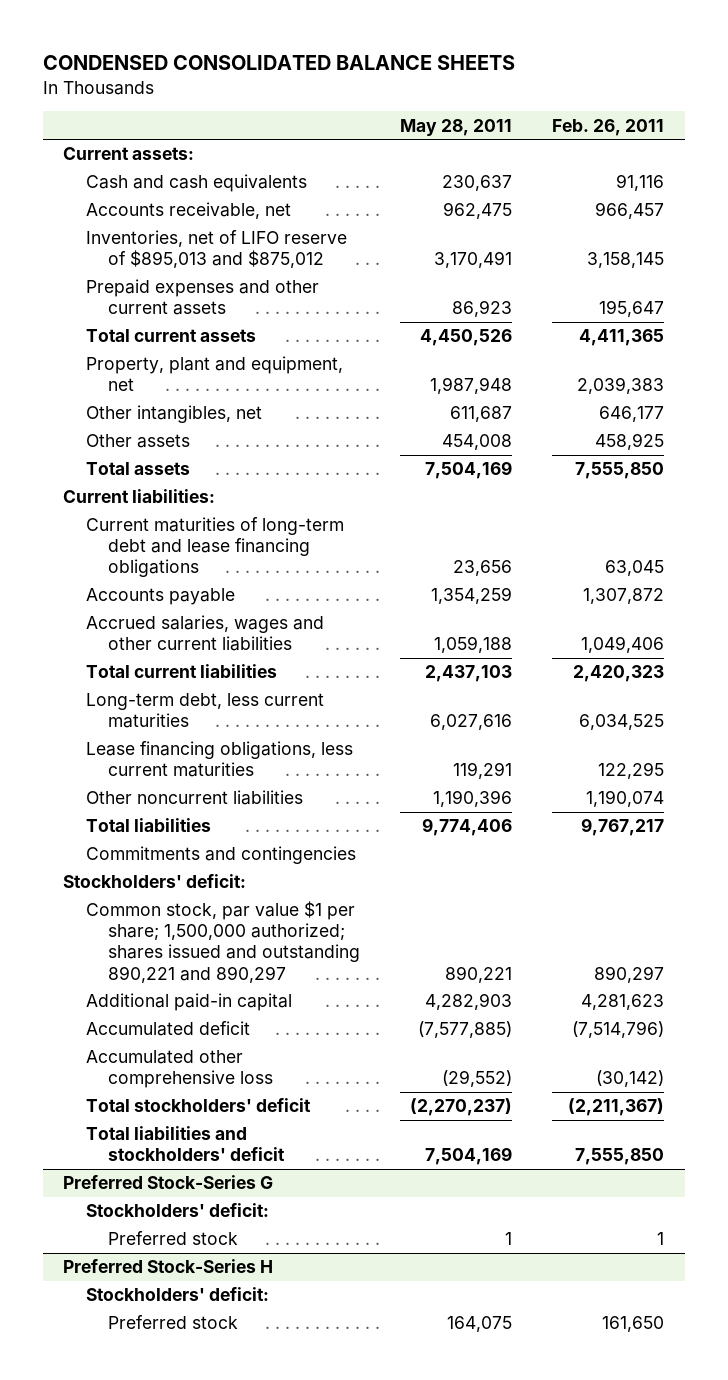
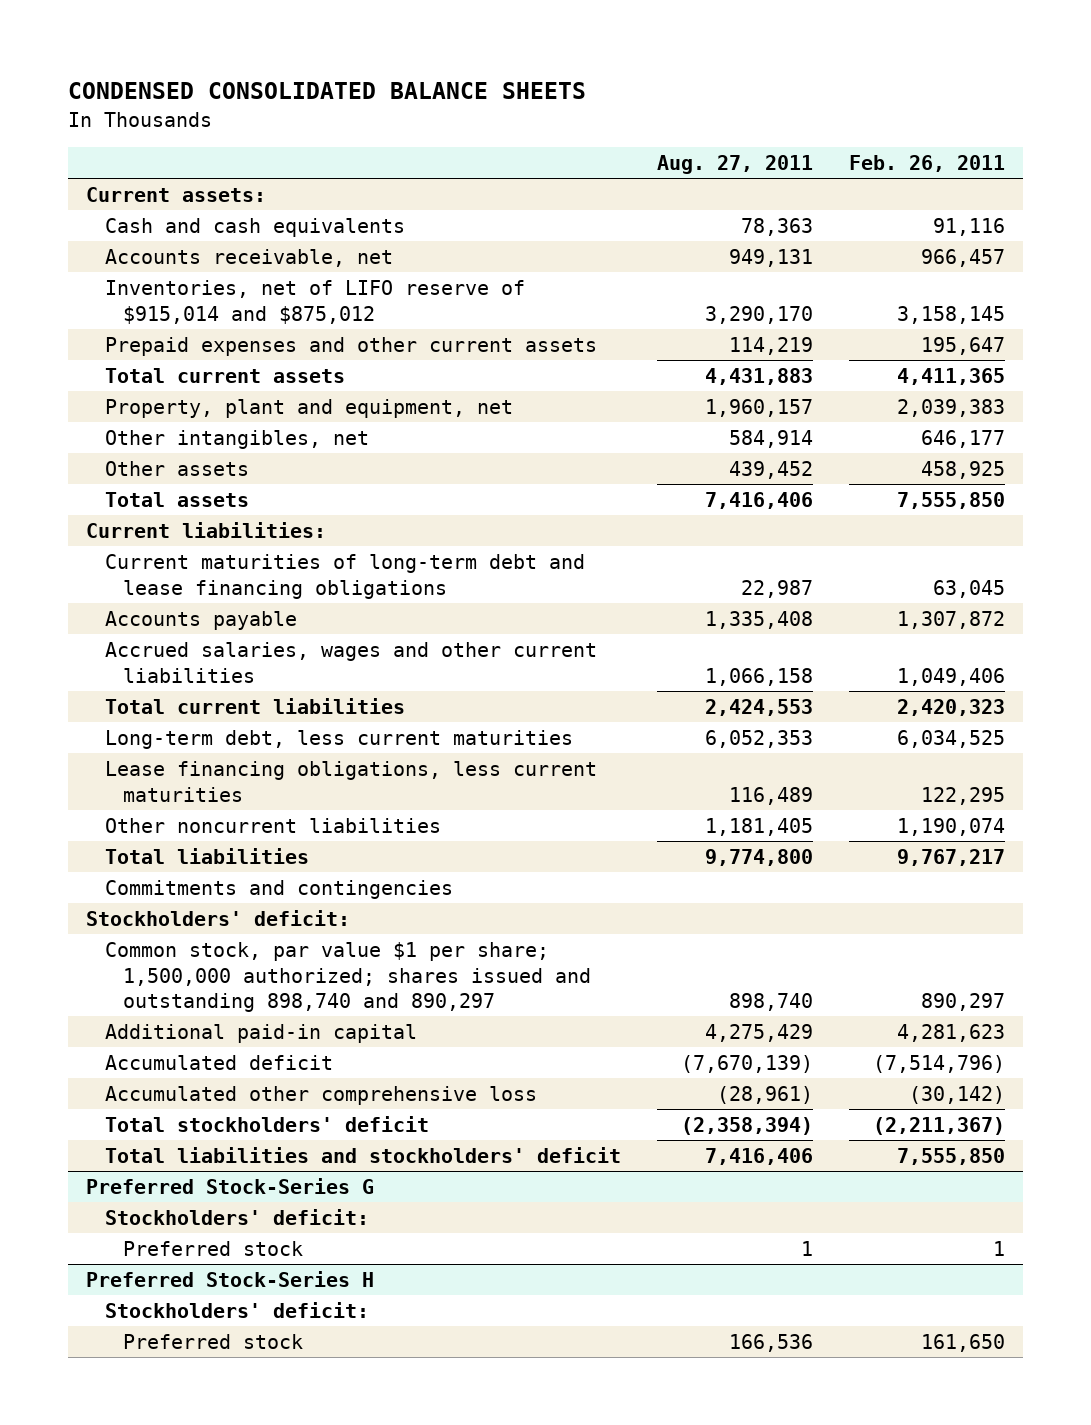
[400,118,513,136] May 28, 2011 -> none
none -> [656,154,813,174] Aug. 27, 2011
[85,230,347,269] Inventories, net of LIFO reserve of $895,013 and $875,012 -> [104,280,525,324] Inventories, net of LIFO reserve of $915,014 and $875,012
[85,901,360,983] Common stock, par value $1 per share; 1,500,000 authorized; shares issued and outstanding 890,221 and 890,297 -> [104,942,592,1013] Common stock, par value $1 per share; 1,500,000 authorized; shares issued and outstanding 898,740 and 890,297

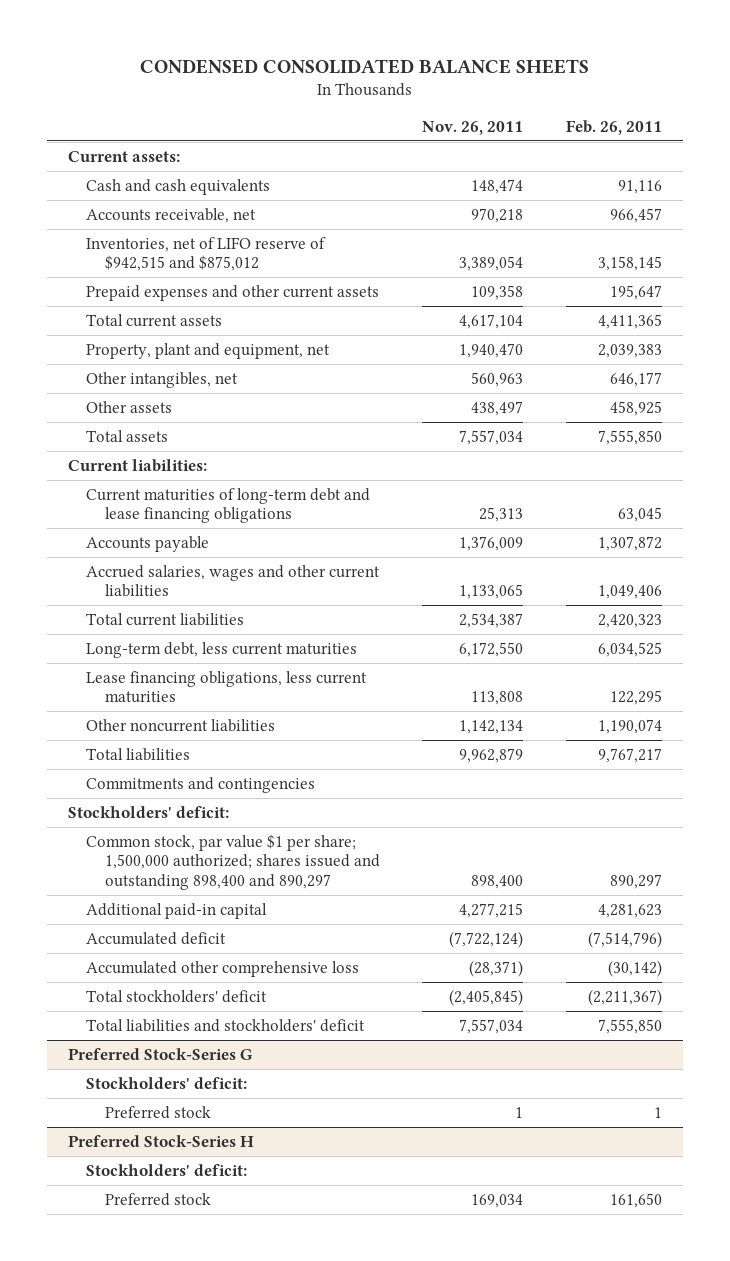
[656,154,813,174] Aug. 27, 2011 -> none
none -> [422,120,524,135] Nov. 26, 2011
[104,280,525,324] Inventories, net of LIFO reserve of $915,014 and $875,012 -> [86,236,327,272] Inventories, net of LIFO reserve of $942,515 and $875,012
[104,942,592,1013] Common stock, par value $1 per share; 1,500,000 authorized; shares issued and outstanding 898,740 and 890,297 -> [86,833,380,890] Common stock, par value $1 per share; 1,500,000 authorized; shares issued and outstanding 898,400 and 890,297

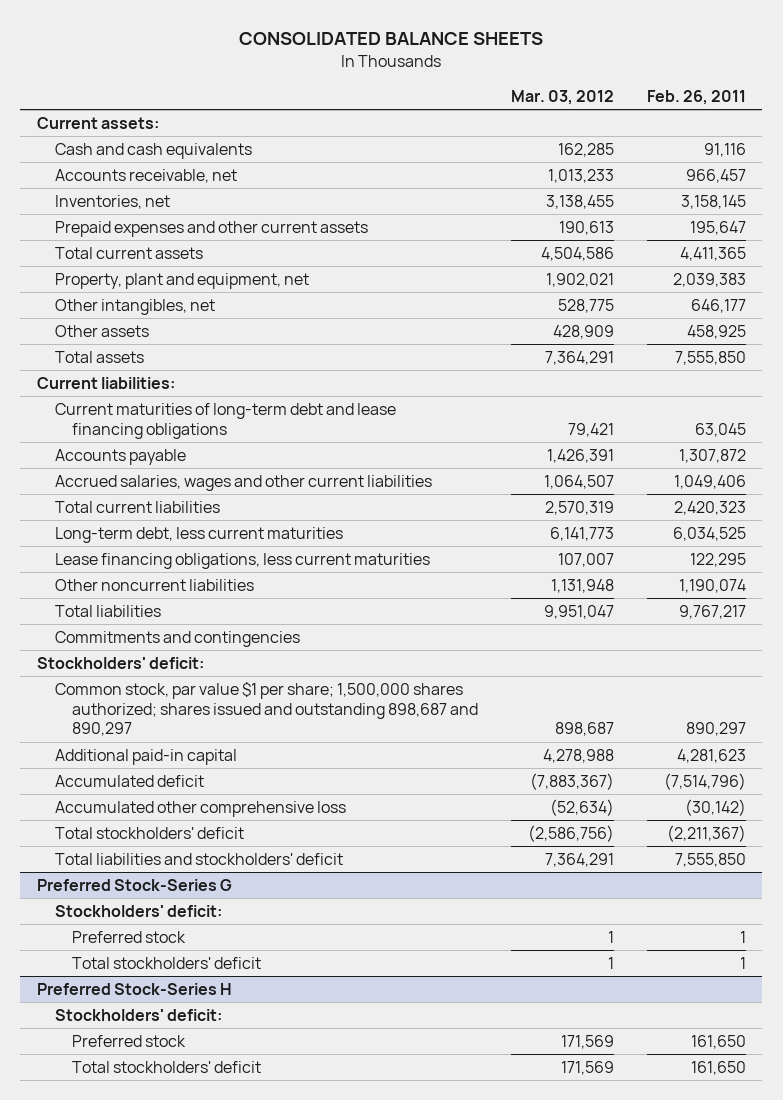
[139,58,589,74] CONDENSED CONSOLIDATED BALANCE SHEETS -> [239,32,544,46] CONSOLIDATED BALANCE SHEETS
[422,120,524,135] Nov. 26, 2011 -> none
none -> [511,89,615,105] Mar. 03, 2012
[86,236,327,272] Inventories, net of LIFO reserve of $942,515 and $875,012 -> [54,195,170,210] Inventories, net
[86,833,380,890] Common stock, par value $1 per share; 1,500,000 authorized; shares issued and outstanding 898,400 and 890,297 -> [54,682,479,737] Common stock, par value $1 per share; 1,500,000 shares authorized; shares issued and outstanding 898,687 and 890,297
none -> [72,957,262,970] Total stockholders' deficit
none -> [72,1061,262,1074] Total stockholders' deficit

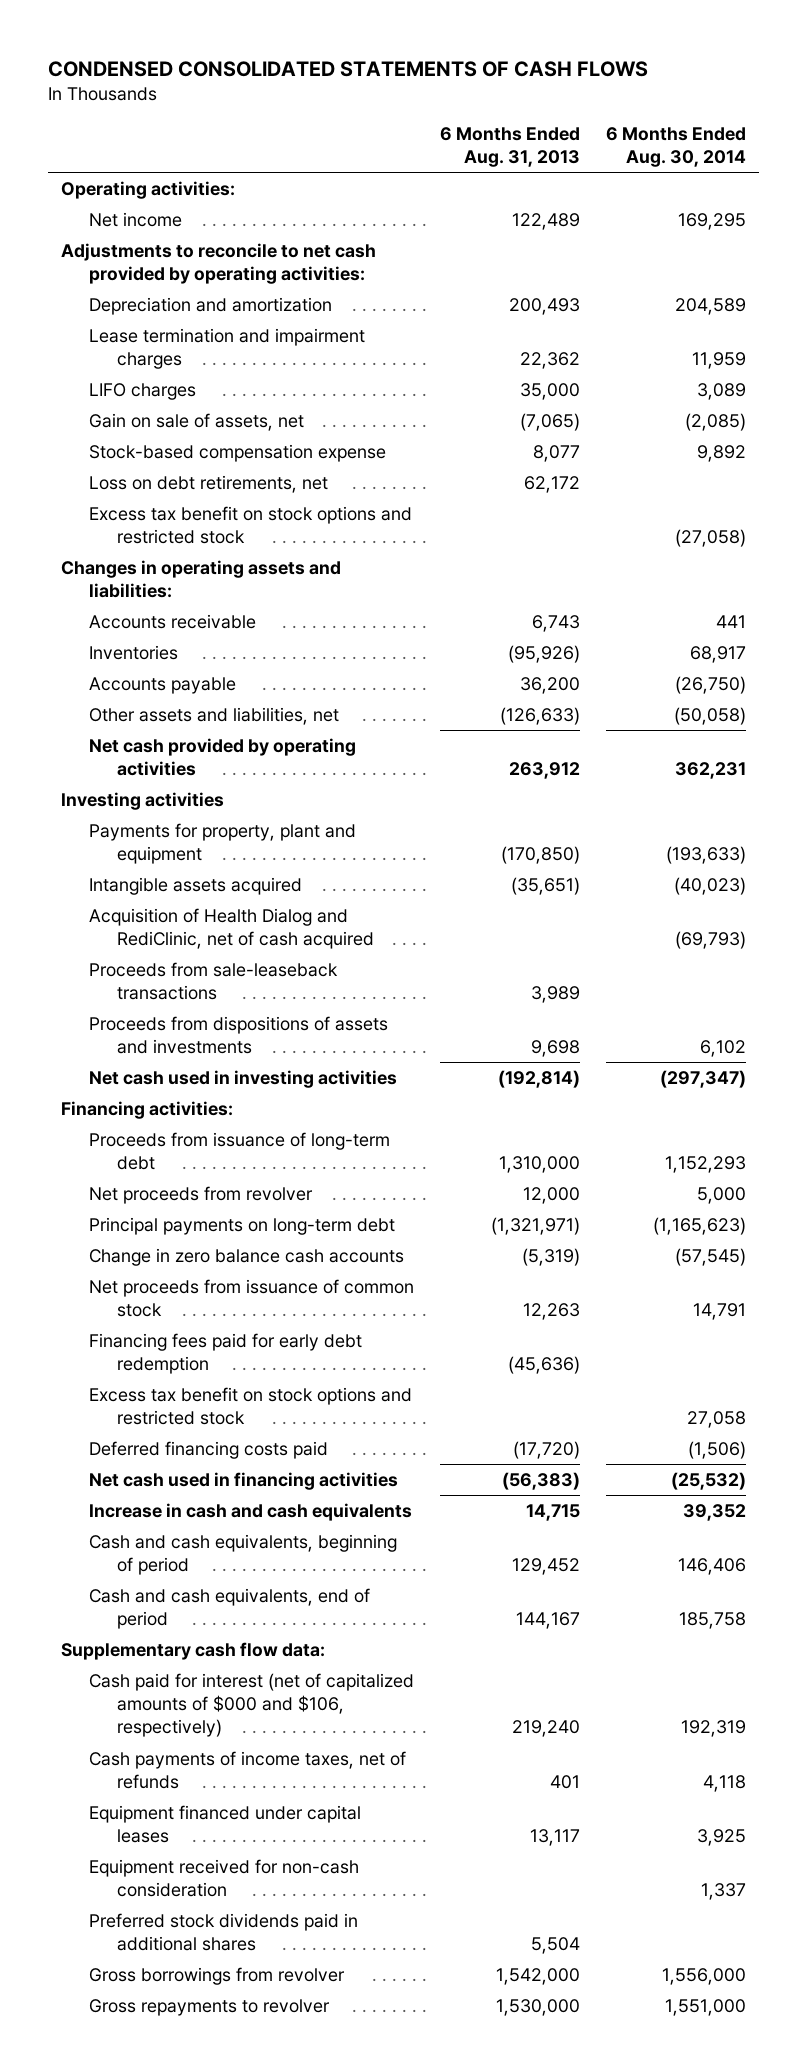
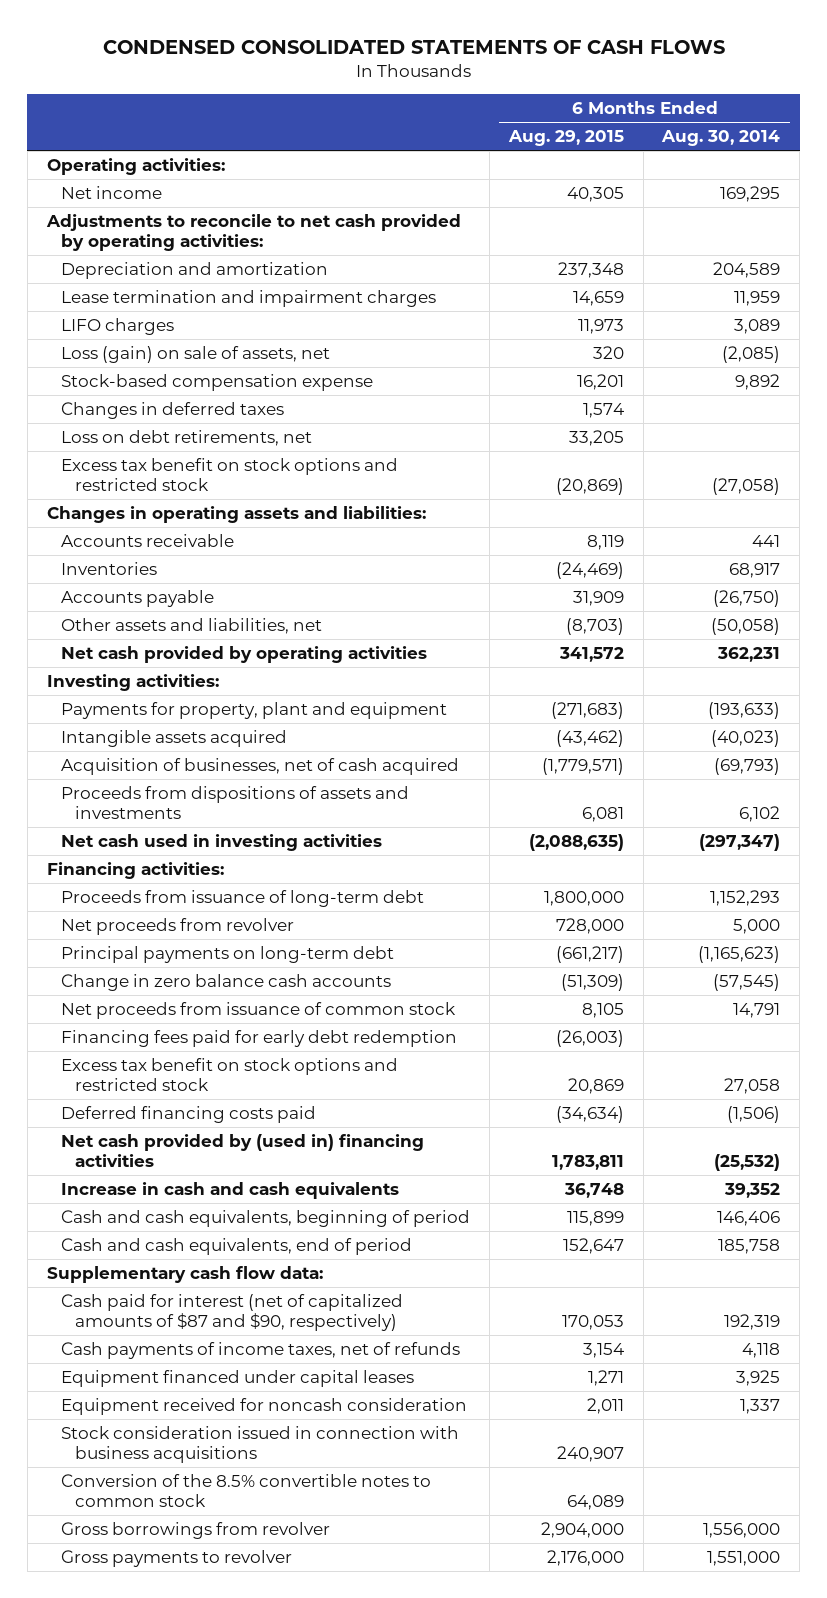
[439,126,580,168] 6 Months Ended Aug. 31, 2013 -> none
none -> [507,130,624,147] Aug. 29, 2015
[88,413,304,432] Gain on sale of assets, net -> [61,346,331,364] Loss (gain) on sale of assets, net
none -> [61,402,285,420] Changes in deferred taxes
[60,792,224,811] Investing activities -> [46,674,219,692] Investing activities:
[88,962,338,1001] Proceeds from sale-leaseback transactions -> none
[88,908,374,950] Acquisition of Health Dialog and RediClinic, net of cash acquired -> [61,758,460,776] Acquisition of businesses, net of cash acquired
[88,1472,398,1491] Net cash used in financing activities -> [61,1134,425,1168] Net cash provided by (used in) financing activities
[88,1673,414,1738] Cash paid for interest (net of capitalized amounts of $000 and $106, respectively) -> [61,1294,404,1332] Cash paid for interest (net of capitalized amounts of $87 and $90, respectively)
[88,1913,358,1952] Preferred stock dividends paid in additional shares -> none
[88,1859,359,1898] Equipment received for non-cash consideration -> [61,1398,468,1416] Equipment received for noncash consideration
none -> [61,1426,460,1464] Stock consideration issued in connection with business acquisitions
none -> [61,1474,432,1508] Conversion of the 8.5% convertible notes to common stock
[88,1999,330,2017] Gross repayments to revolver -> [61,1550,293,1568] Gross payments to revolver

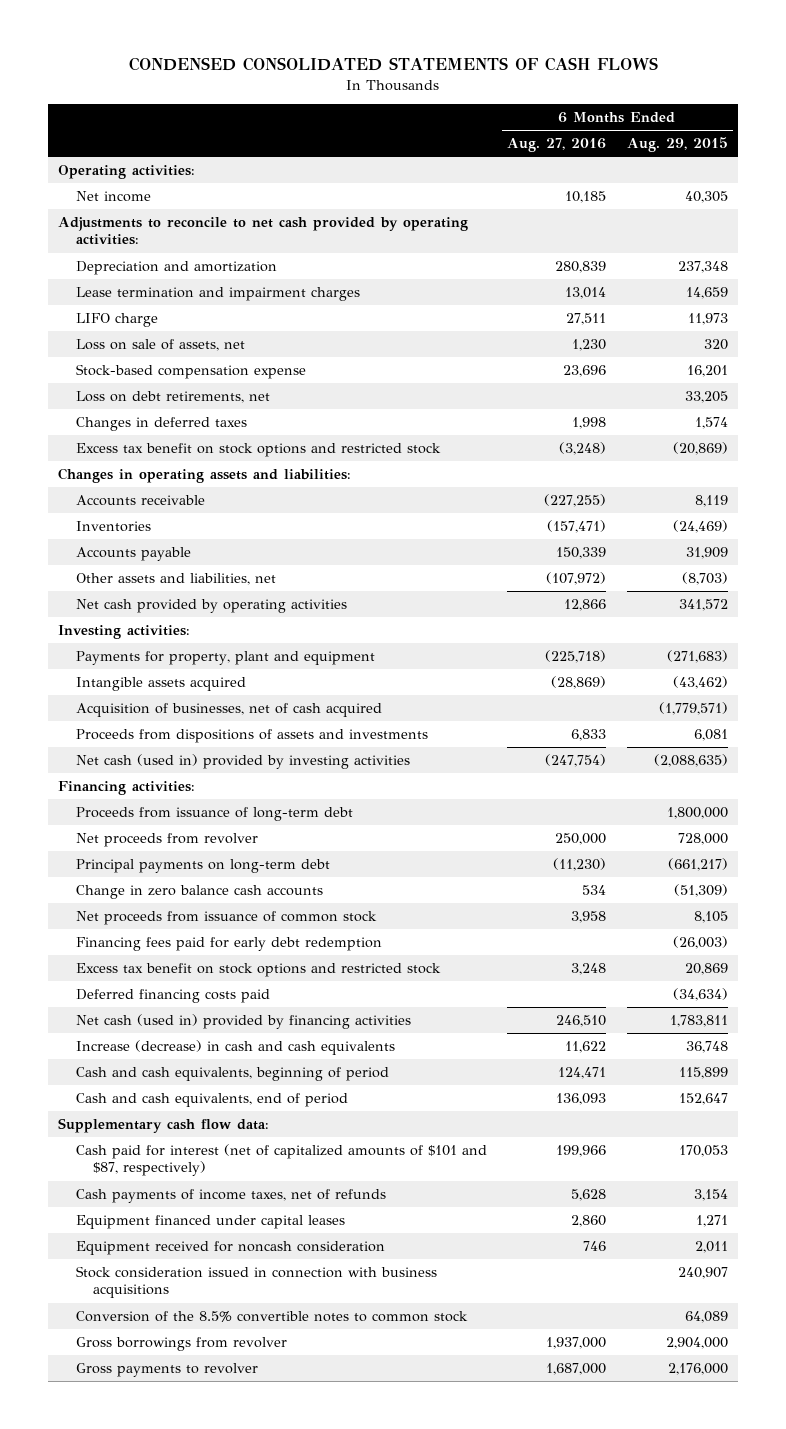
[661,130,781,147] Aug. 30, 2014 -> none
none -> [507,138,607,153] Aug. 27, 2016
[61,318,175,336] LIFO charges -> [75,313,158,328] LIFO charge
[61,346,331,364] Loss (gain) on sale of assets, net -> [75,339,245,352] Loss on sale of assets, net
[61,402,285,420] Changes in deferred taxes -> [75,417,247,432] Changes in deferred taxes
[61,834,383,852] Net cash used in investing activities -> [75,754,410,770] Net cash (used in) provided by investing activities
[61,1134,425,1168] Net cash provided by (used in) financing activities -> [75,1014,411,1030] Net cash (used in) provided by financing activities
[61,1182,400,1200] Increase in cash and cash equivalents -> [75,1040,395,1056] Increase (decrease) in cash and cash equivalents
[61,1294,404,1332] Cash paid for interest (net of capitalized amounts of $87 and $90, respectively) -> [75,1144,487,1177] Cash paid for interest (net of capitalized amounts of $101 and $87, respectively)

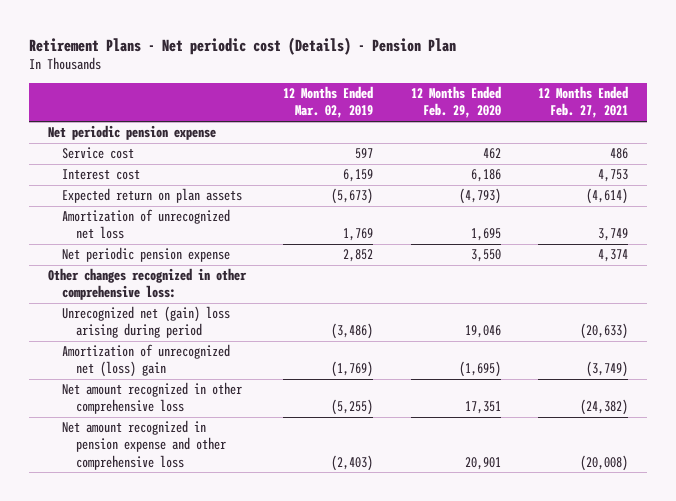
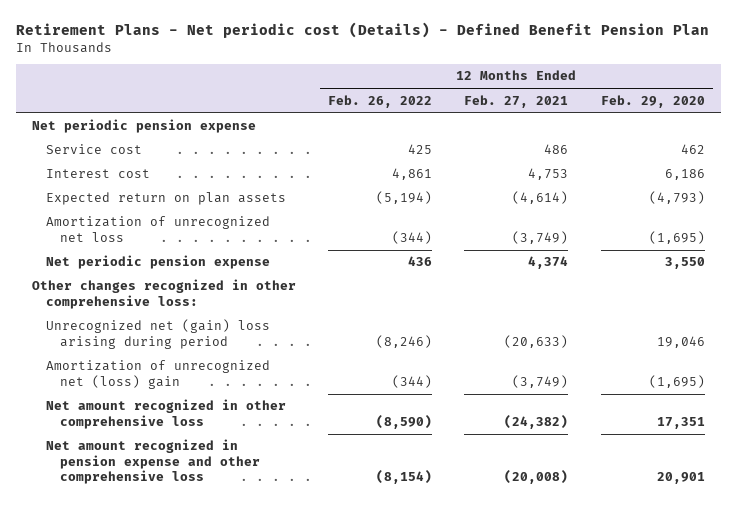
[29,36,457,55] Retirement Plans - Net periodic cost (Details) - Pension Plan -> [15,21,709,38] Retirement Plans - Net periodic cost (Details) - Defined Benefit Pension Plan
[283,86,374,119] 12 Months Ended Mar. 02, 2019 -> none
none -> [328,94,433,108] Feb. 26, 2022
[470,228,501,242] 1,695 -> [648,230,705,244] (1,695)
[597,228,628,242] 3,749 -> [512,230,569,244] (3,749)

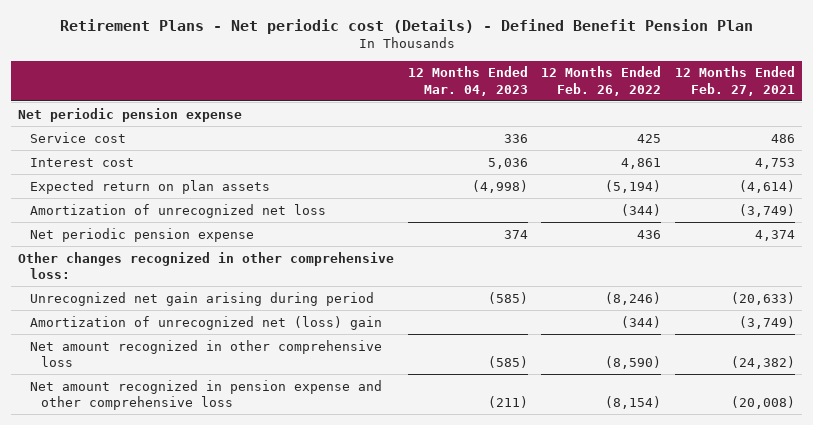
[600,94,705,108] Feb. 29, 2020 -> none
none -> [407,66,528,96] 12 Months Ended Mar. 04, 2023
[45,319,270,349] Unrecognized net (gain) loss arising during period -> [29,291,374,306] Unrecognized net gain arising during period

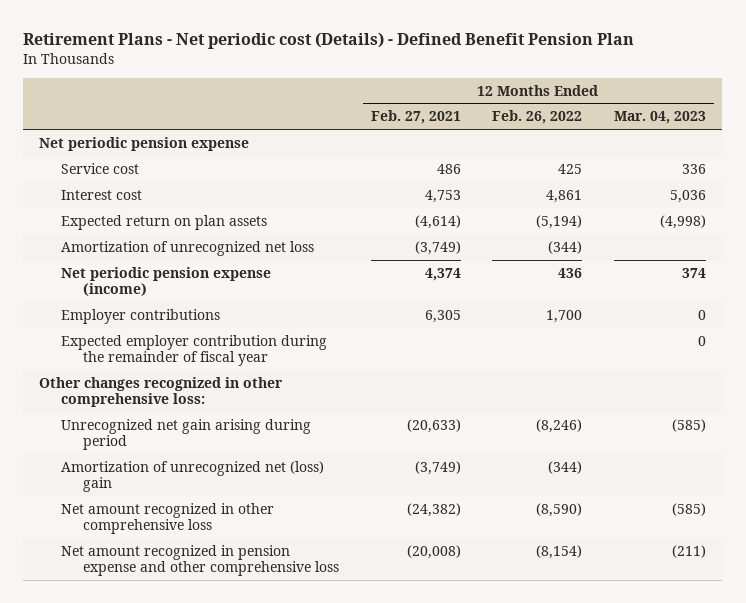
[29,227,254,242] Net periodic pension expense -> [60,266,271,297] Net periodic pension expense (income)
none -> [60,308,220,324] Employer contributions
none -> [60,334,327,367] Expected employer contribution during the remainder of fiscal year

